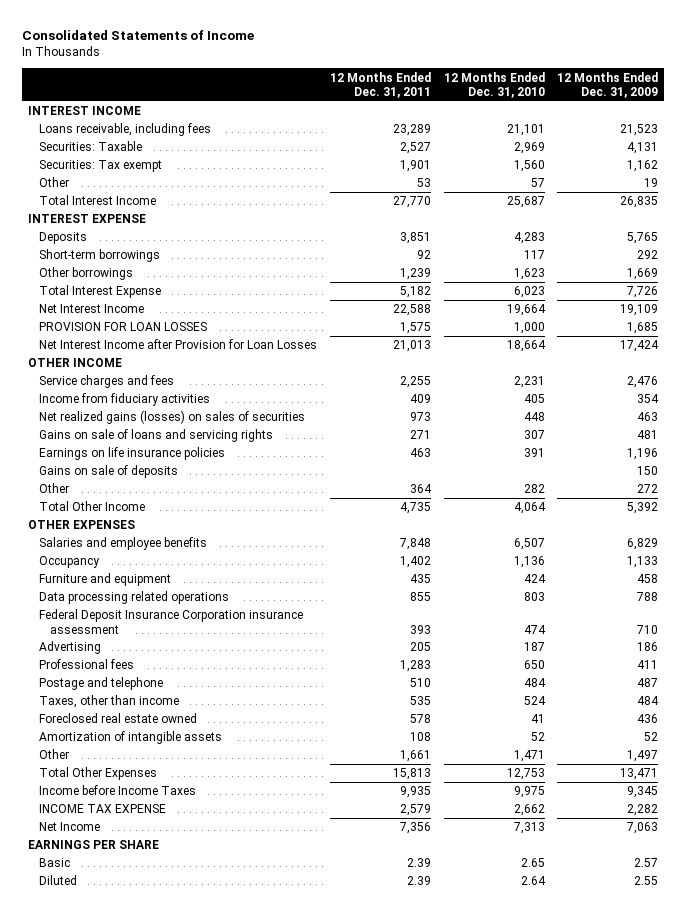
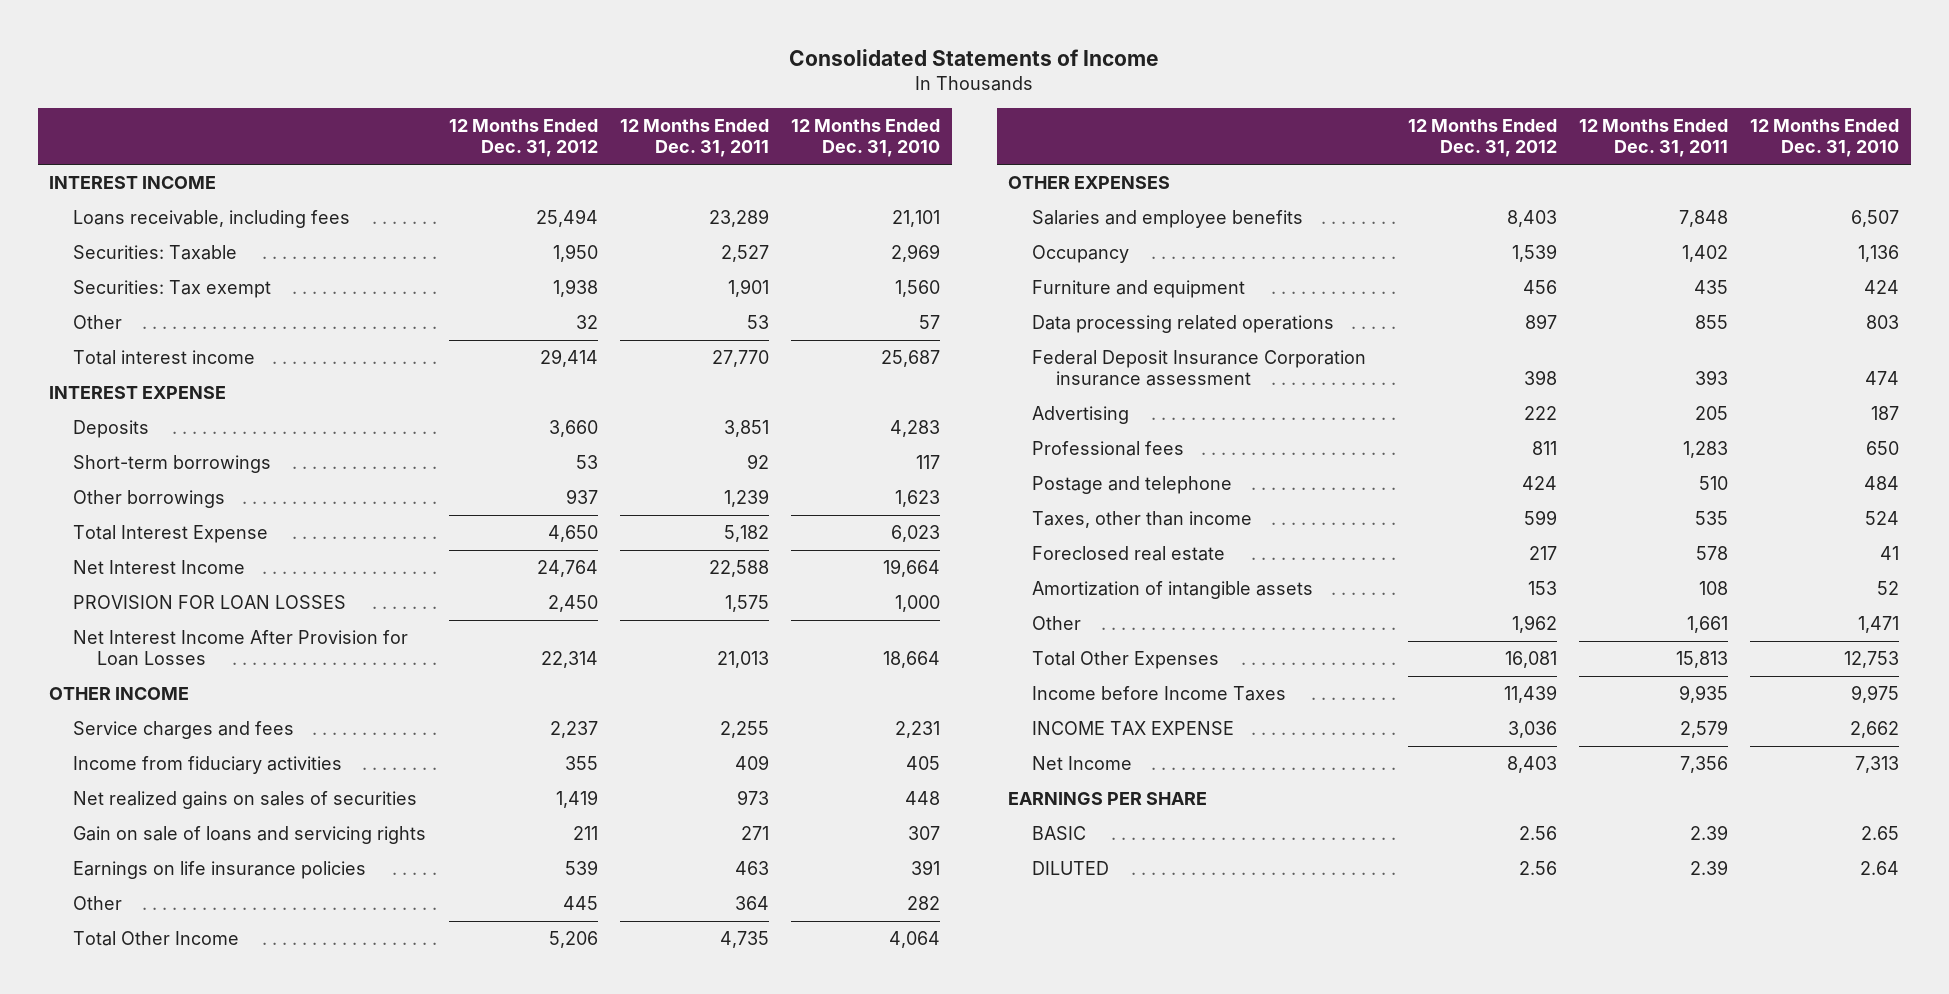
[557,71,659,98] 12 Months Ended Dec. 31, 2009 -> none
none -> [448,119,598,158] 12 Months Ended Dec. 31, 2012
[39,195,157,206] Total Interest Income -> [73,349,256,365] Total interest income
[39,339,318,350] Net Interest Income after Provision for Loan Losses -> [73,629,409,666] Net Interest Income After Provision for Loan Losses
[39,410,306,425] Net realized gains (losses) on sales of securities -> [73,790,418,809] Net realized gains on sales of securities
[39,429,274,443] Gains on sale of loans and servicing rights -> [73,825,427,844] Gain on sale of loans and servicing rights
[39,465,179,479] Gains on sale of deposits -> none
[39,713,198,724] Foreclosed real estate owned -> [1032,545,1226,561] Foreclosed real estate
[39,858,71,868] Basic -> [1032,825,1087,840] BASIC
[39,875,78,886] Diluted -> [1032,860,1110,875] DILUTED

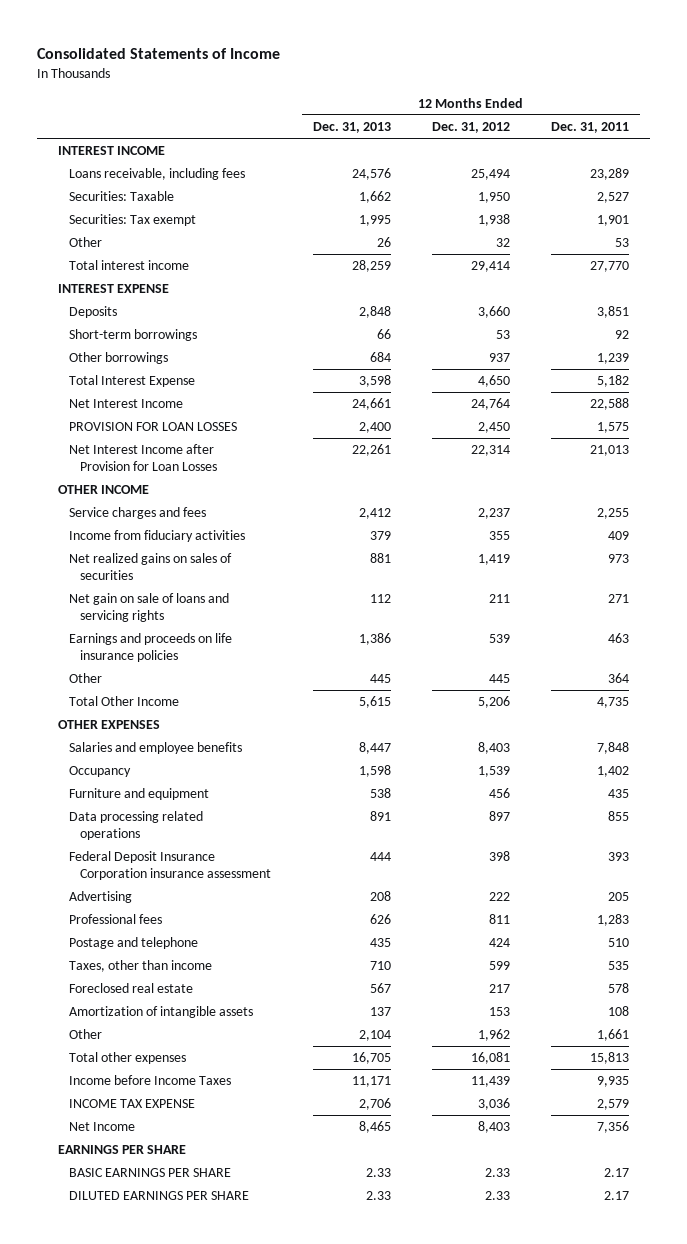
[791,119,941,158] 12 Months Ended Dec. 31, 2010 -> none
none -> [312,122,391,134] Dec. 31, 2013
[73,629,409,666] Net Interest Income After Provision for Loan Losses -> [68,444,218,472] Net Interest Income after Provision for Loan Losses
[73,825,427,844] Gain on sale of loans and servicing rights -> [68,593,229,623] Net gain on sale of loans and servicing rights
[73,860,367,879] Earnings on life insurance policies -> [68,633,232,663] Earnings and proceeds on life insurance policies
[1032,650,1220,669] Total Other Expenses -> [68,1052,186,1065] Total other expenses
[1032,825,1087,840] BASIC -> [68,1168,231,1178] BASIC EARNINGS PER SHARE
[1518,825,1557,840] 2.56 -> [485,1168,511,1178] 2.33
[1690,824,1729,840] 2.39 -> [604,1168,630,1178] 2.17
[1032,860,1110,875] DILUTED -> [68,1191,249,1201] DILUTED EARNINGS PER SHARE
[1518,860,1557,875] 2.56 -> [485,1191,511,1201] 2.33
[1690,859,1729,875] 2.39 -> [604,1191,630,1201] 2.17

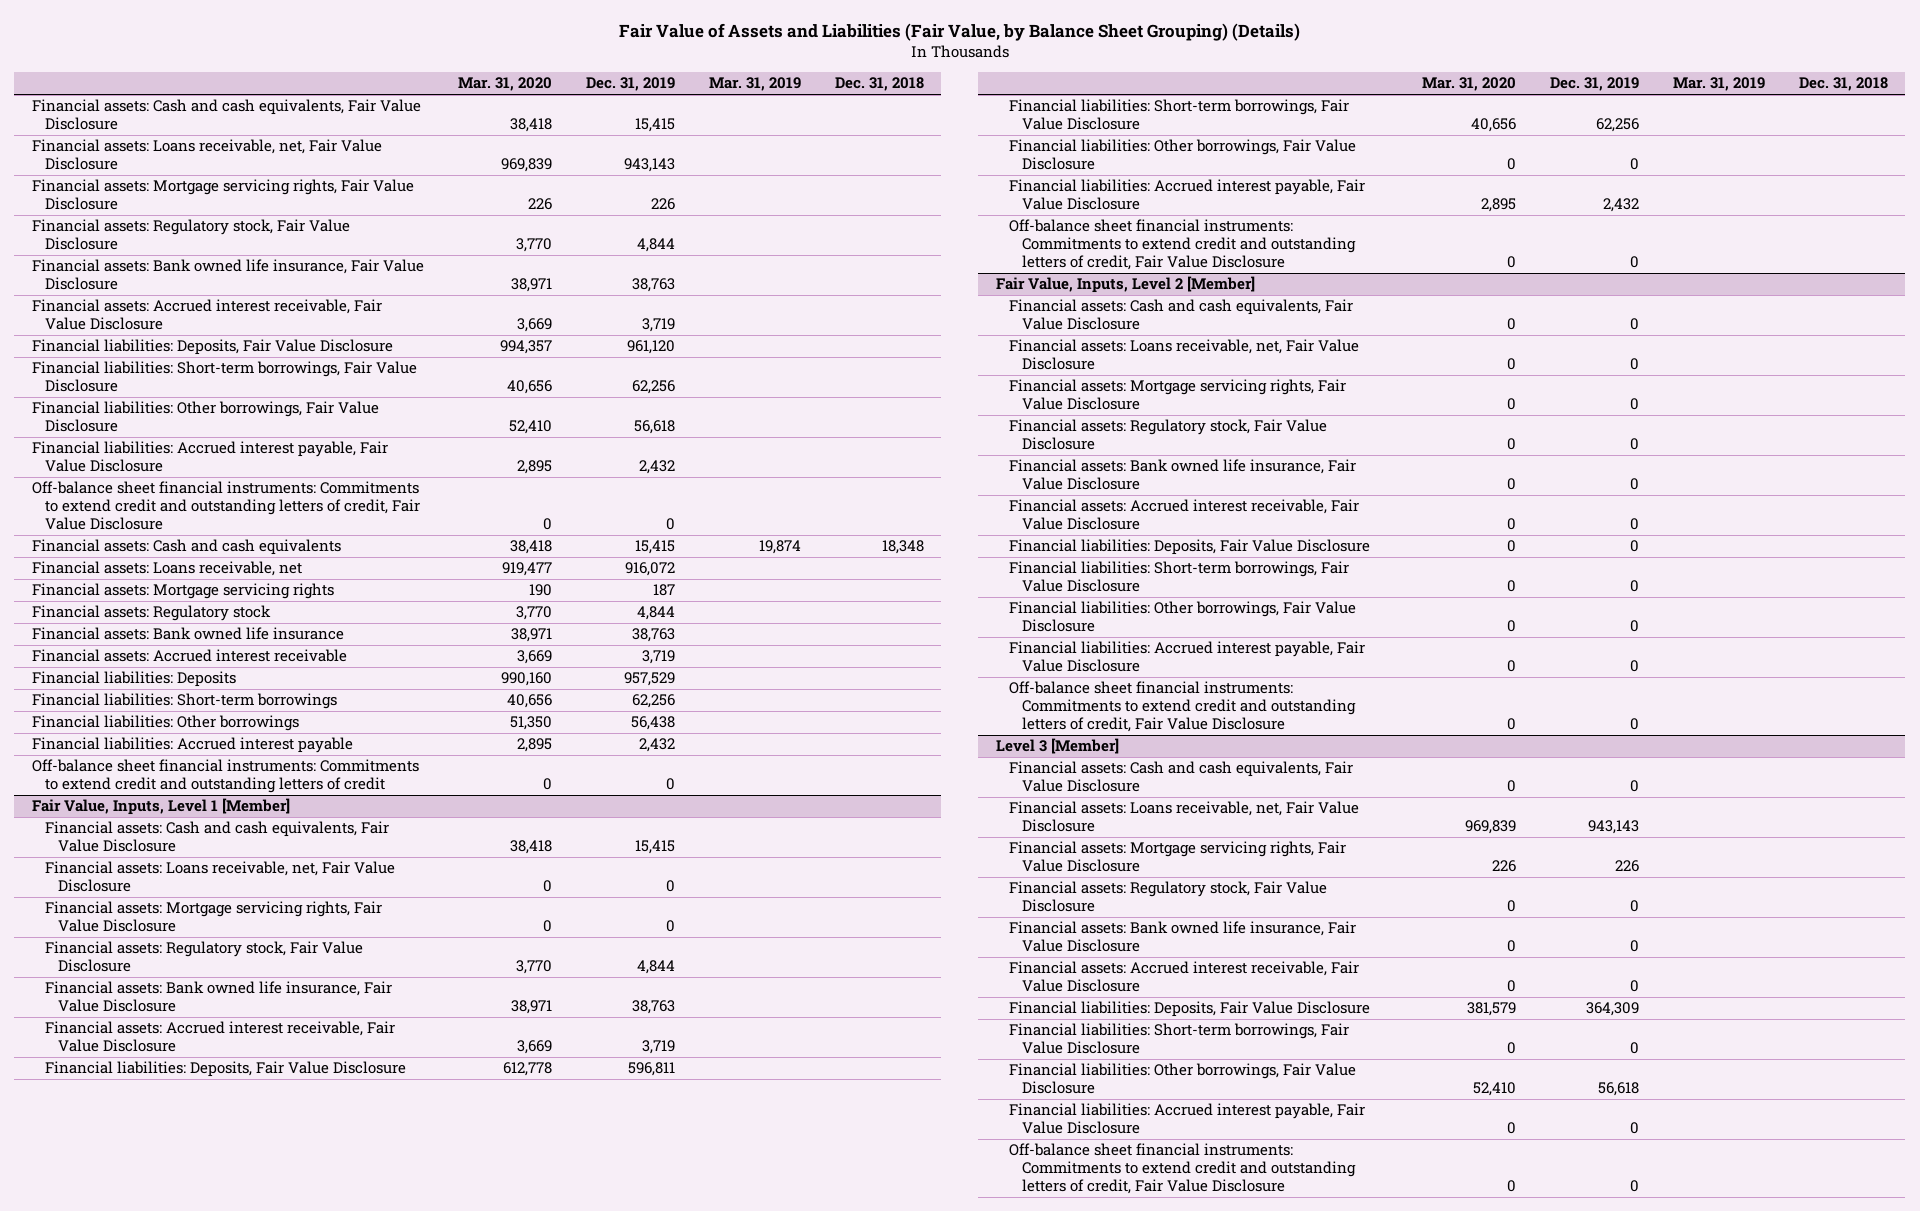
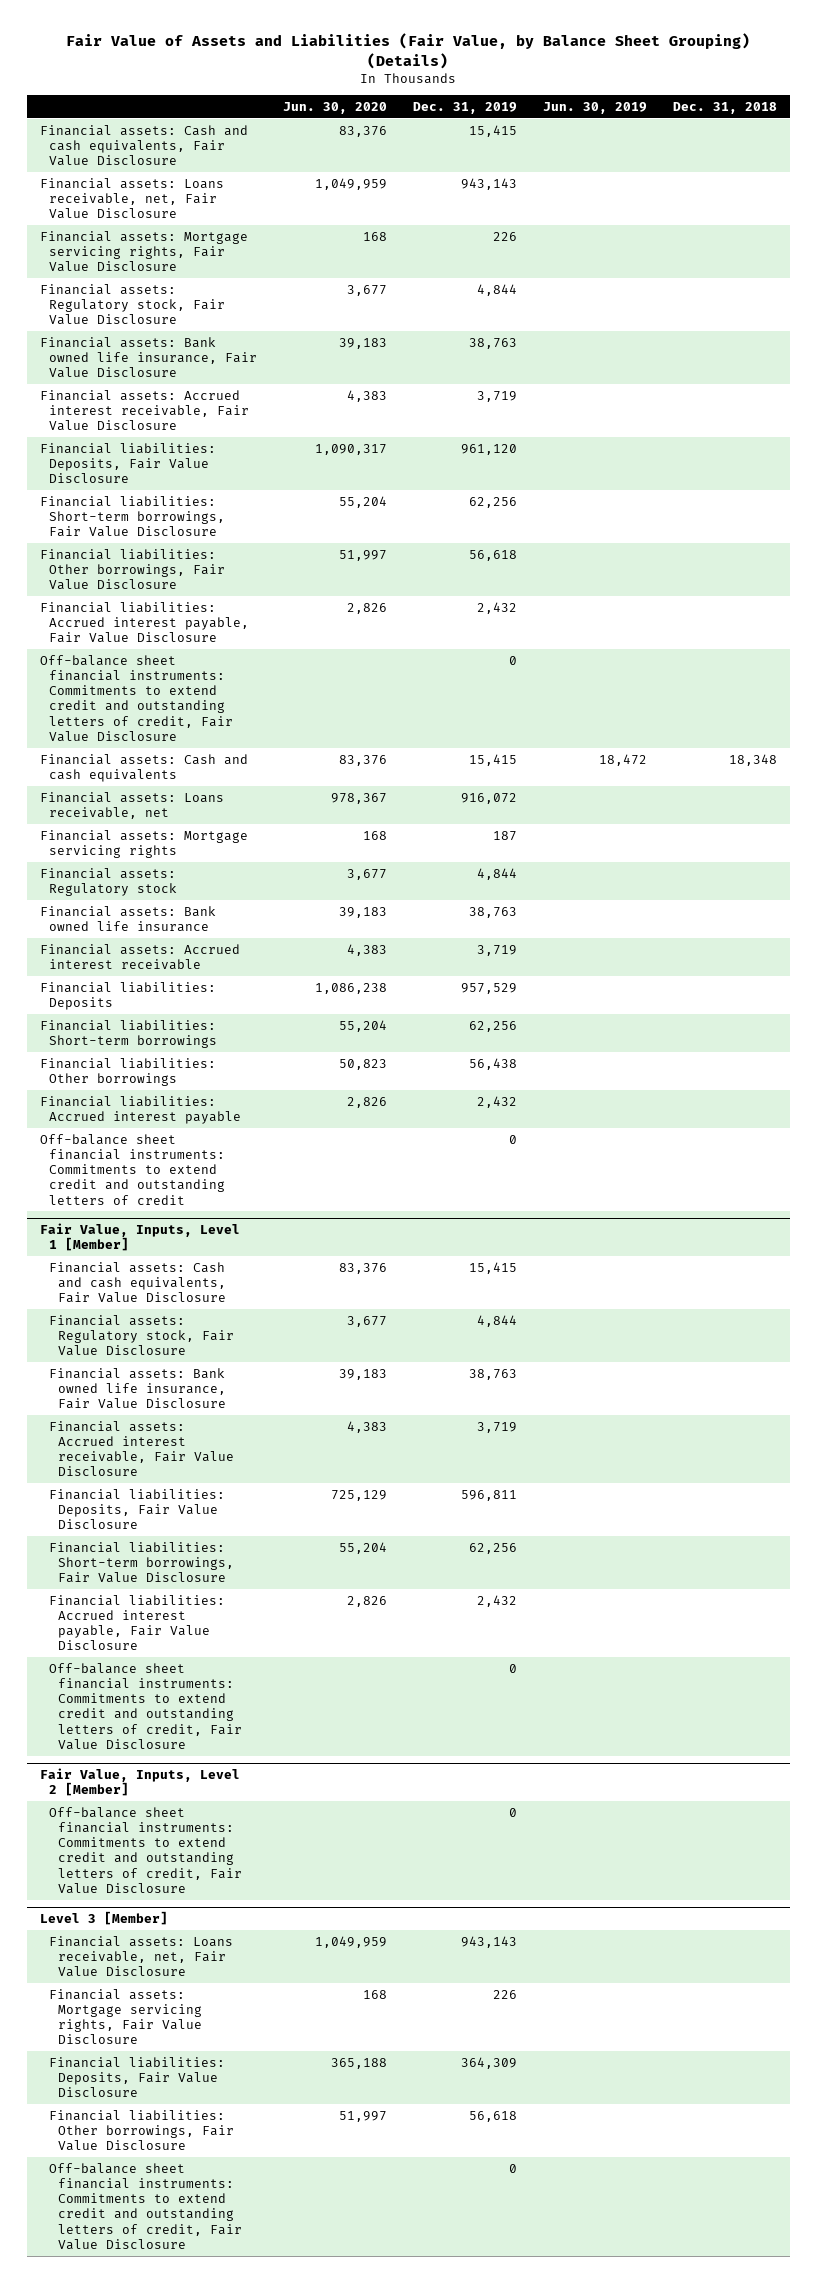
[457,77,552,92] Mar. 31, 2020 -> none
[709,77,802,92] Mar. 31, 2019 -> none
none -> [282,102,387,115] Jun. 30, 2020
none -> [542,102,647,115] Jun. 30, 2019
[44,861,395,893] Financial assets: Loans receivable, net, Fair Value Disclosure -> none
[44,901,382,933] Financial assets: Mortgage servicing rights, Fair Value Disclosure -> none
[1008,139,1356,171] Financial liabilities: Other borrowings, Fair Value Disclosure -> none
[1008,299,1353,331] Financial assets: Cash and cash equivalents, Fair Value Disclosure -> none
[1008,339,1359,371] Financial assets: Loans receivable, net, Fair Value Disclosure -> none
[1008,379,1346,411] Financial assets: Mortgage servicing rights, Fair Value Disclosure -> none
[1008,419,1327,451] Financial assets: Regulatory stock, Fair Value Disclosure -> none
[1008,459,1356,491] Financial assets: Bank owned life insurance, Fair Value Disclosure -> none
[1008,499,1359,531] Financial assets: Accrued interest receivable, Fair Value Disclosure -> none
[1008,539,1370,556] Financial liabilities: Deposits, Fair Value Disclosure -> none
[1008,561,1349,593] Financial liabilities: Short-term borrowings, Fair Value Disclosure -> none
[1008,601,1356,633] Financial liabilities: Other borrowings, Fair Value Disclosure -> none
[1008,641,1365,673] Financial liabilities: Accrued interest payable, Fair Value Disclosure -> none
[1008,761,1353,793] Financial assets: Cash and cash equivalents, Fair Value Disclosure -> none
[1008,881,1327,913] Financial assets: Regulatory stock, Fair Value Disclosure -> none
[1008,921,1356,953] Financial assets: Bank owned life insurance, Fair Value Disclosure -> none
[1008,961,1359,993] Financial assets: Accrued interest receivable, Fair Value Disclosure -> none
[1008,1023,1349,1055] Financial liabilities: Short-term borrowings, Fair Value Disclosure -> none
[1008,1103,1365,1135] Financial liabilities: Accrued interest payable, Fair Value Disclosure -> none

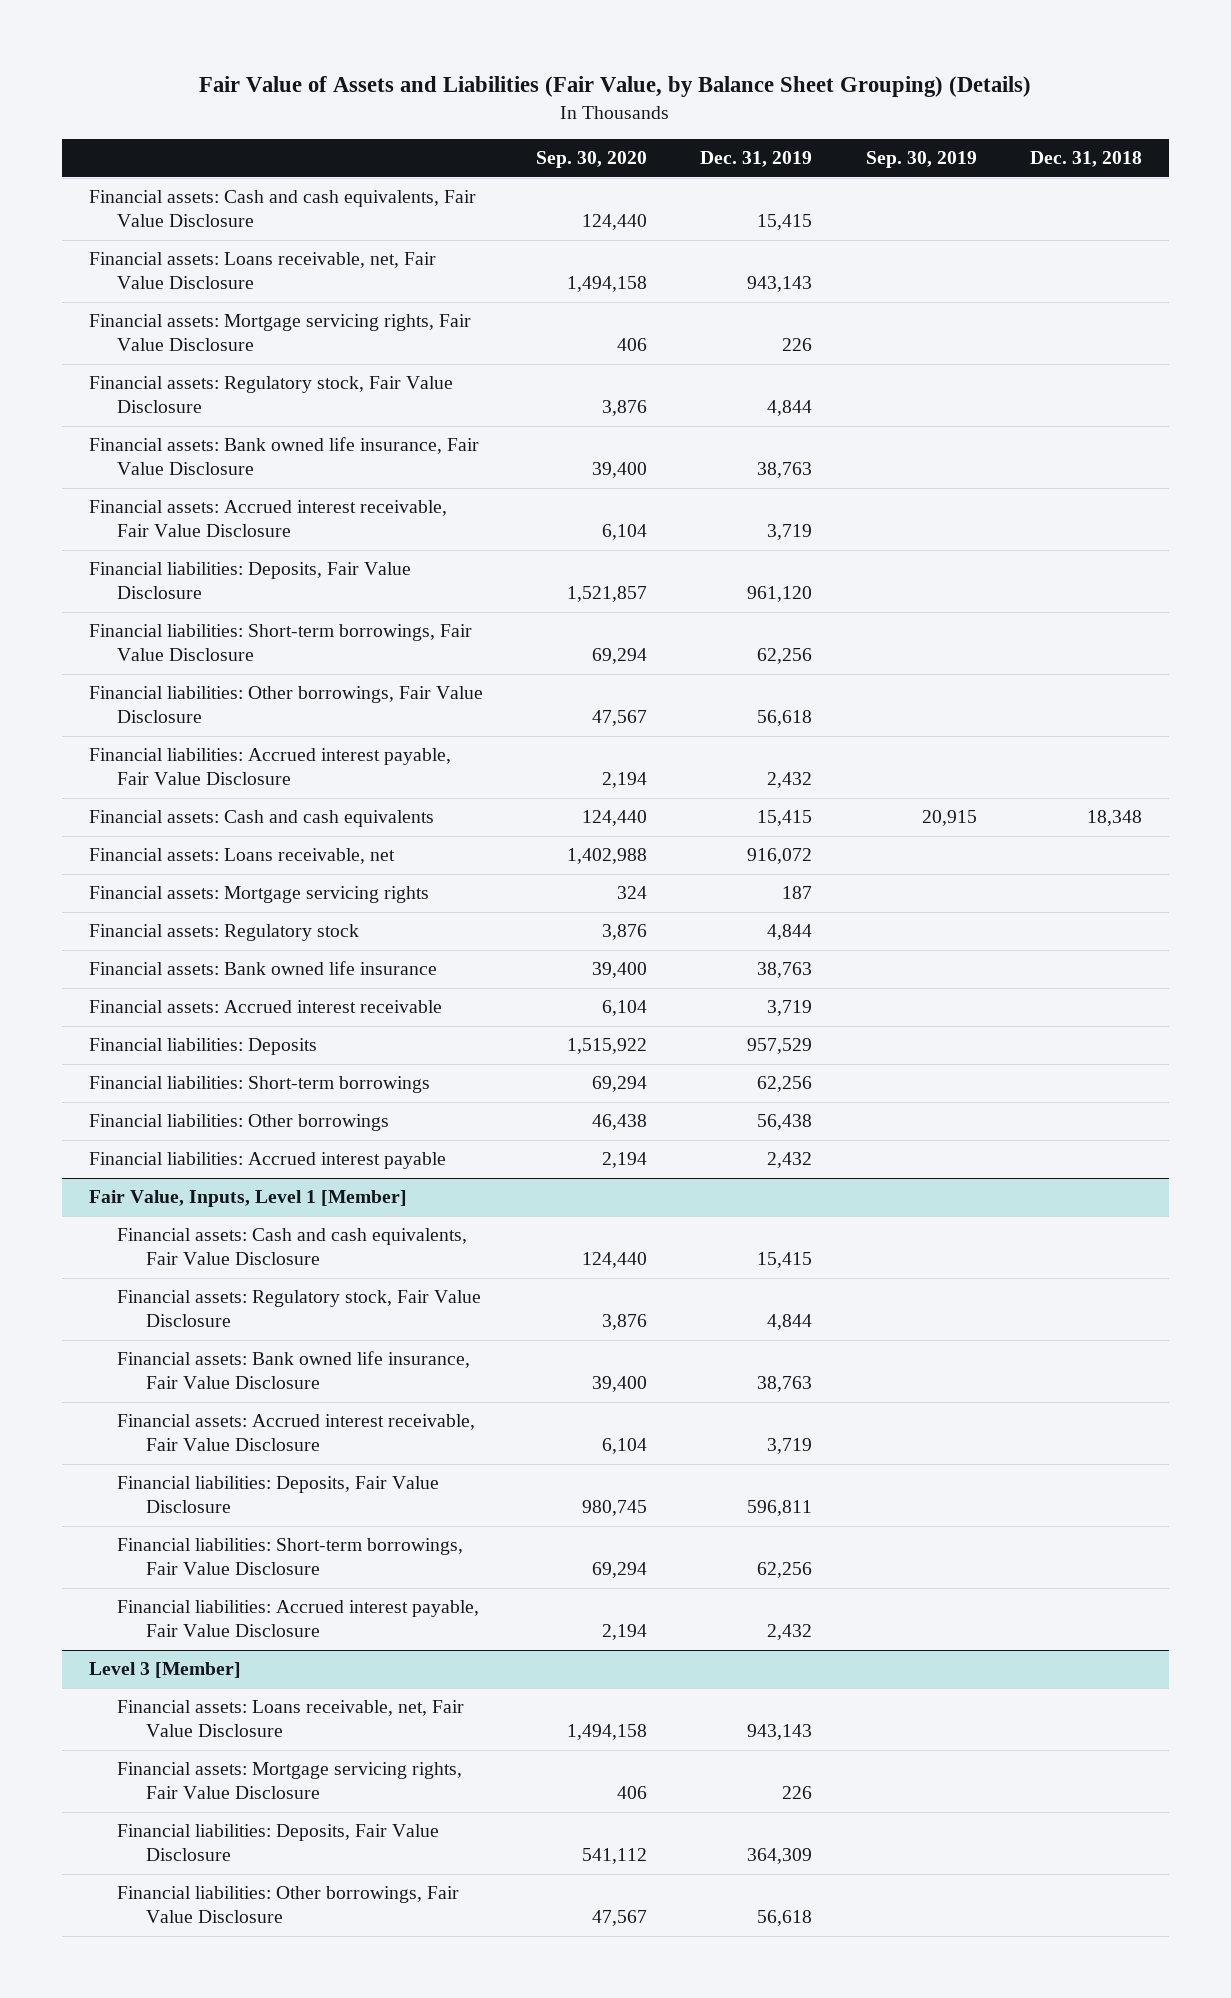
[282,102,387,115] Jun. 30, 2020 -> none
[542,102,647,115] Jun. 30, 2019 -> none
none -> [535,150,647,168] Sep. 30, 2020
none -> [865,150,977,168] Sep. 30, 2019
[39,654,234,742] Off-balance sheet financial instruments: Commitments to extend credit and outstanding letters of credit, Fair Value Disclosure -> none
[39,1133,226,1205] Off-balance sheet financial instruments: Commitments to extend credit and outstanding letters of credit -> none
[49,1662,243,1750] Off-balance sheet financial instruments: Commitments to extend credit and outstanding letters of credit, Fair Value Disclosure -> none
[39,1768,240,1797] Fair Value, Inputs, Level 2 [Member] -> none
[49,1806,243,1894] Off-balance sheet financial instruments: Commitments to extend credit and outstanding letters of credit, Fair Value Disclosure -> none
[49,2162,243,2250] Off-balance sheet financial instruments: Commitments to extend credit and outstanding letters of credit, Fair Value Disclosure -> none

